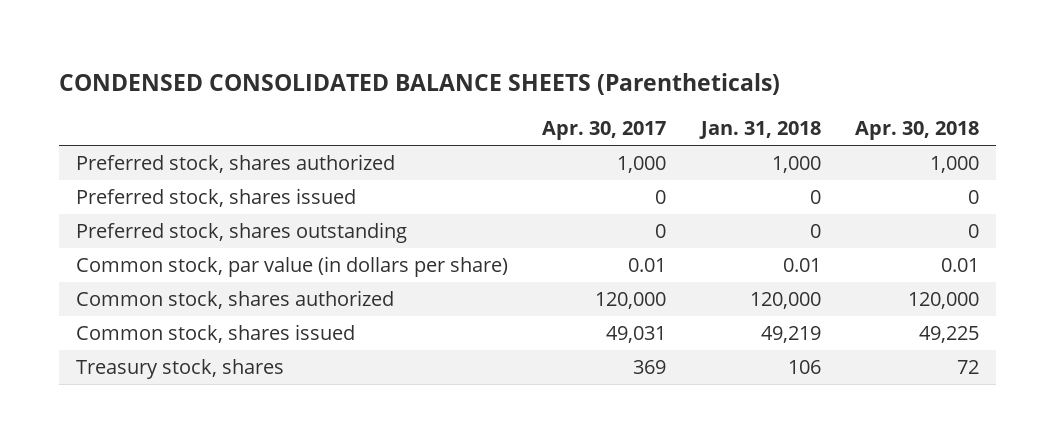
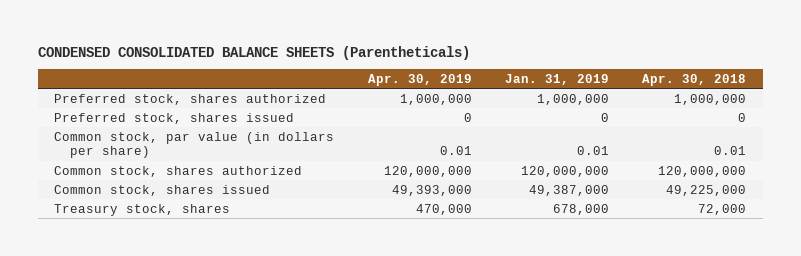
[542,121,667,141] Apr. 30, 2017 -> none
[698,121,821,140] Jan. 31, 2018 -> none
none -> [367,73,472,86] Apr. 30, 2019
none -> [505,73,610,85] Jan. 31, 2019
[929,156,979,174] 1,000 -> [674,93,747,105] 1,000,000
[76,222,408,244] Preferred stock, shares outstanding -> none
[907,292,979,310] 120,000 -> [658,165,747,177] 120,000,000
[918,326,979,344] 49,225 -> [666,184,747,196] 49,225,000
[956,360,979,375] 72 -> [698,203,747,215] 72,000

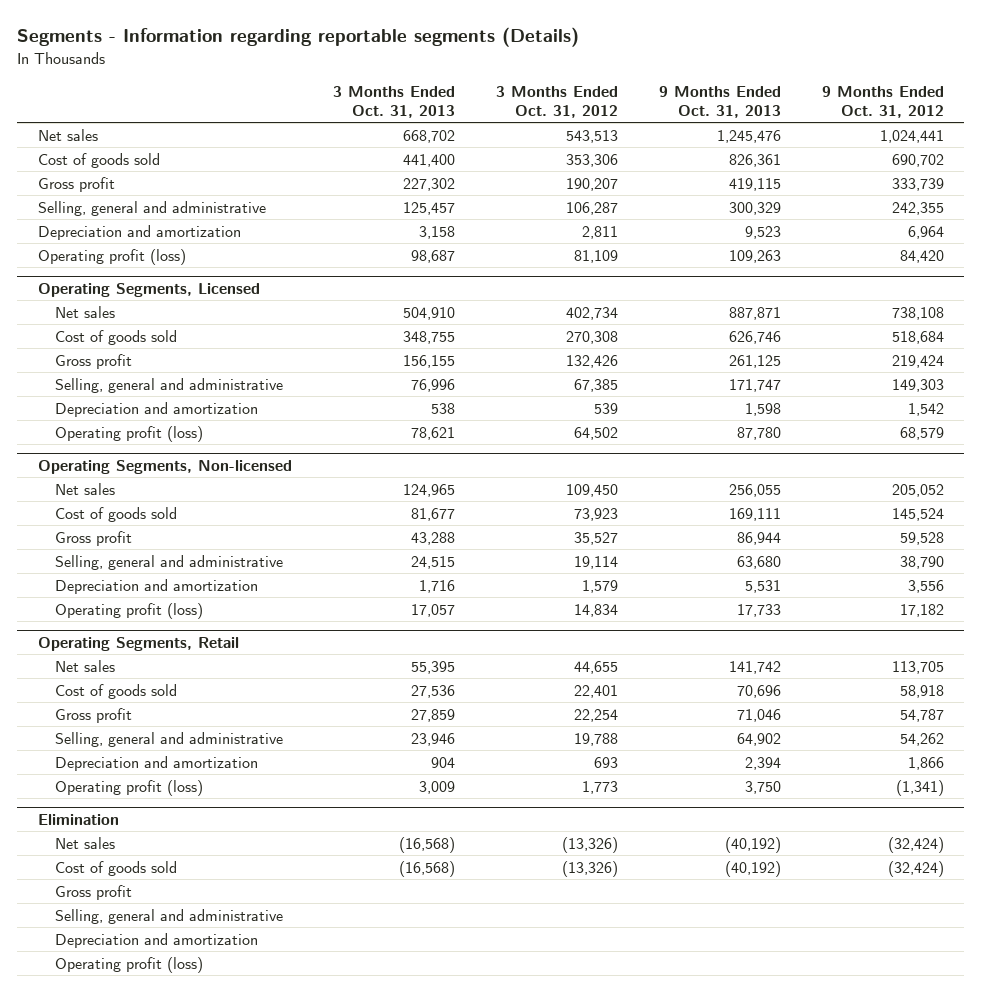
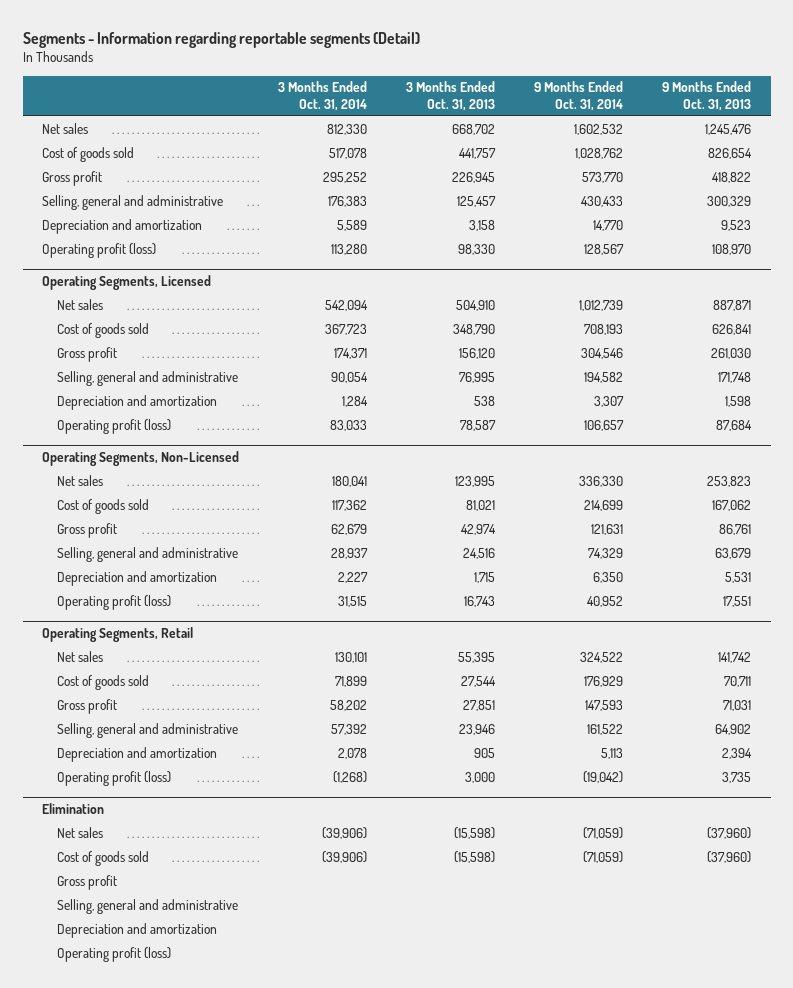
[17,27,580,48] Segments - Information regarding reportable segments (Details) -> [22,31,420,48] Segments - Information regarding reportable segments (Detail)
[495,86,618,118] 3 Months Ended Oct. 31, 2012 -> none
[821,86,944,118] 9 Months Ended Oct. 31, 2012 -> none
none -> [278,81,368,111] 3 Months Ended Oct. 31, 2014
none -> [534,81,624,111] 9 Months Ended Oct. 31, 2014
[402,153,455,167] 441,400 -> [459,147,497,159] 441,757
[728,153,781,167] 826,361 -> [708,147,753,159] 826,654
[402,177,455,191] 227,302 -> [452,171,496,183] 226,945
[728,177,781,191] 419,115 -> [712,171,752,183] 418,822
[410,249,455,263] 98,687 -> [458,243,496,255] 98,330
[728,249,781,263] 109,263 -> [712,243,752,255] 108,970
[402,330,455,344] 348,755 -> [453,323,496,335] 348,790
[728,330,781,344] 626,746 -> [712,323,752,335] 626,841
[402,354,455,368] 156,155 -> [459,347,496,359] 156,120
[728,354,781,368] 261,125 -> [711,347,752,359] 261,030
[410,378,455,392] 76,996 -> [459,371,496,383] 76,995
[728,378,781,392] 171,747 -> [718,371,752,383] 171,748
[410,426,455,440] 78,621 -> [460,419,497,431] 78,587
[736,426,781,440] 87,780 -> [716,419,753,431] 87,684
[37,459,292,474] Operating Segments, Non-licensed -> [42,450,240,466] Operating Segments, Non-Licensed
[402,483,455,497] 124,965 -> [455,475,496,487] 123,995
[728,483,781,497] 256,055 -> [707,475,752,487] 253,823
[410,507,455,521] 81,677 -> [466,499,496,511] 81,021
[728,507,781,521] 169,111 -> [712,499,752,511] 167,062
[410,531,455,545] 43,288 -> [461,523,497,535] 42,974
[736,531,781,545] 86,944 -> [719,523,752,535] 86,761
[410,555,455,569] 24,515 -> [463,547,496,559] 24,516
[736,555,781,569] 63,680 -> [715,547,752,559] 63,679
[418,579,455,593] 1,716 -> [474,571,496,583] 1,715
[410,603,455,617] 17,057 -> [464,595,496,607] 16,743
[736,603,781,617] 17,733 -> [723,595,752,607] 17,551
[410,684,455,698] 27,536 -> [461,675,497,687] 27,544
[736,684,781,698] 70,696 -> [724,675,752,687] 70,711
[410,708,455,722] 27,859 -> [463,699,496,711] 27,851
[736,708,781,722] 71,046 -> [723,699,752,711] 71,031
[430,756,455,768] 904 -> [474,747,496,758] 905
[418,780,455,794] 3,009 -> [465,771,496,783] 3,000
[744,780,781,794] 3,750 -> [722,771,752,783] 3,735
[398,836,455,853] (16,568) -> [454,826,496,839] (15,598)
[724,836,781,853] (40,192) -> [707,826,752,839] (37,960)
[398,860,455,877] (16,568) -> [454,850,496,863] (15,598)
[724,860,781,877] (40,192) -> [707,850,752,863] (37,960)

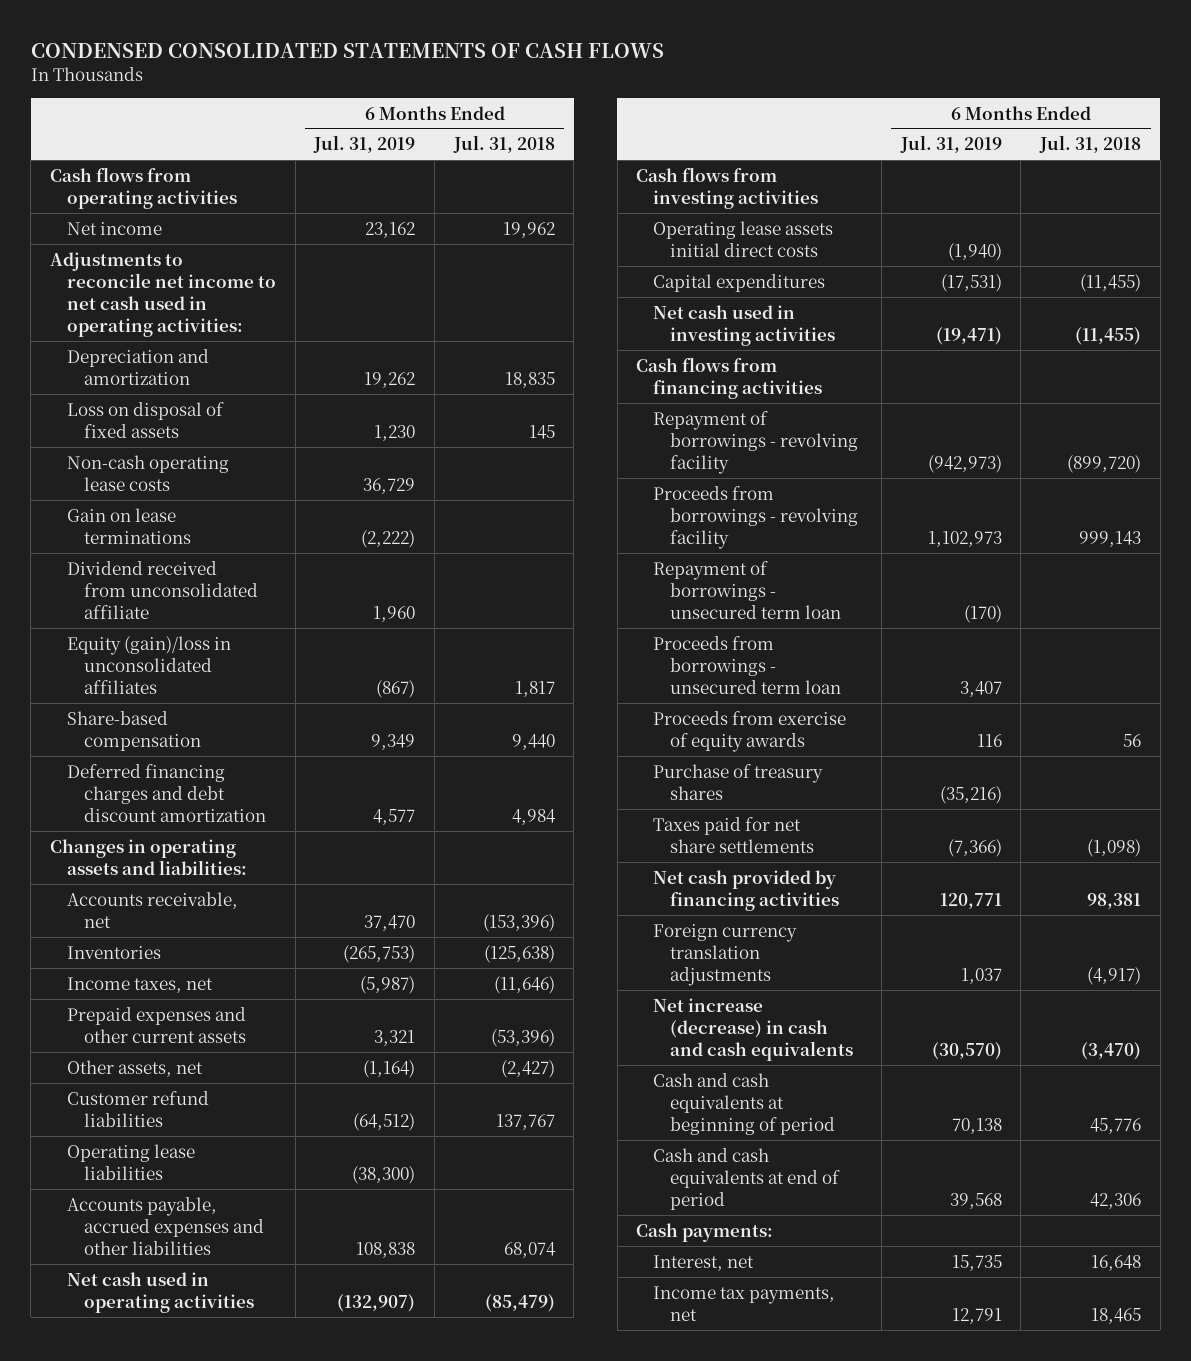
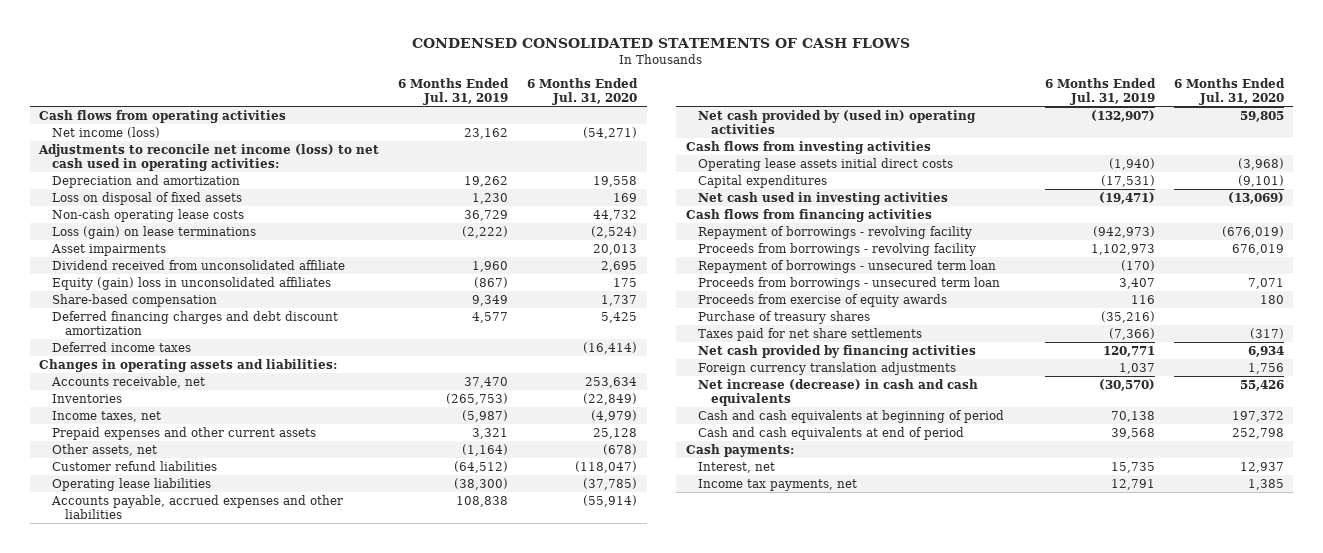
[452,135,555,154] Jul. 31, 2018 -> none
none -> [527,78,639,105] 6 Months Ended Jul. 31, 2020
[66,221,162,235] Net income -> [51,126,160,138] Net income (loss)
[50,251,276,338] Adjustments to reconcile net income to net cash used in operating activities: -> [38,143,380,171] Adjustments to reconcile net income (loss) to net cash used in operating activities:
[66,507,191,544] Gain on lease terminations -> [51,225,256,239] Loss (gain) on lease terminations
none -> [50,243,166,256] Asset impairments
[66,635,231,694] Equity (gain)/loss in unconsolidated affiliates -> [51,276,331,290] Equity (gain) loss in unconsolidated affiliates
none -> [51,341,191,352] Deferred income taxes
[66,1271,254,1313] Net cash used in operating activities -> [698,109,977,134] Net cash provided by (used in) operating activities

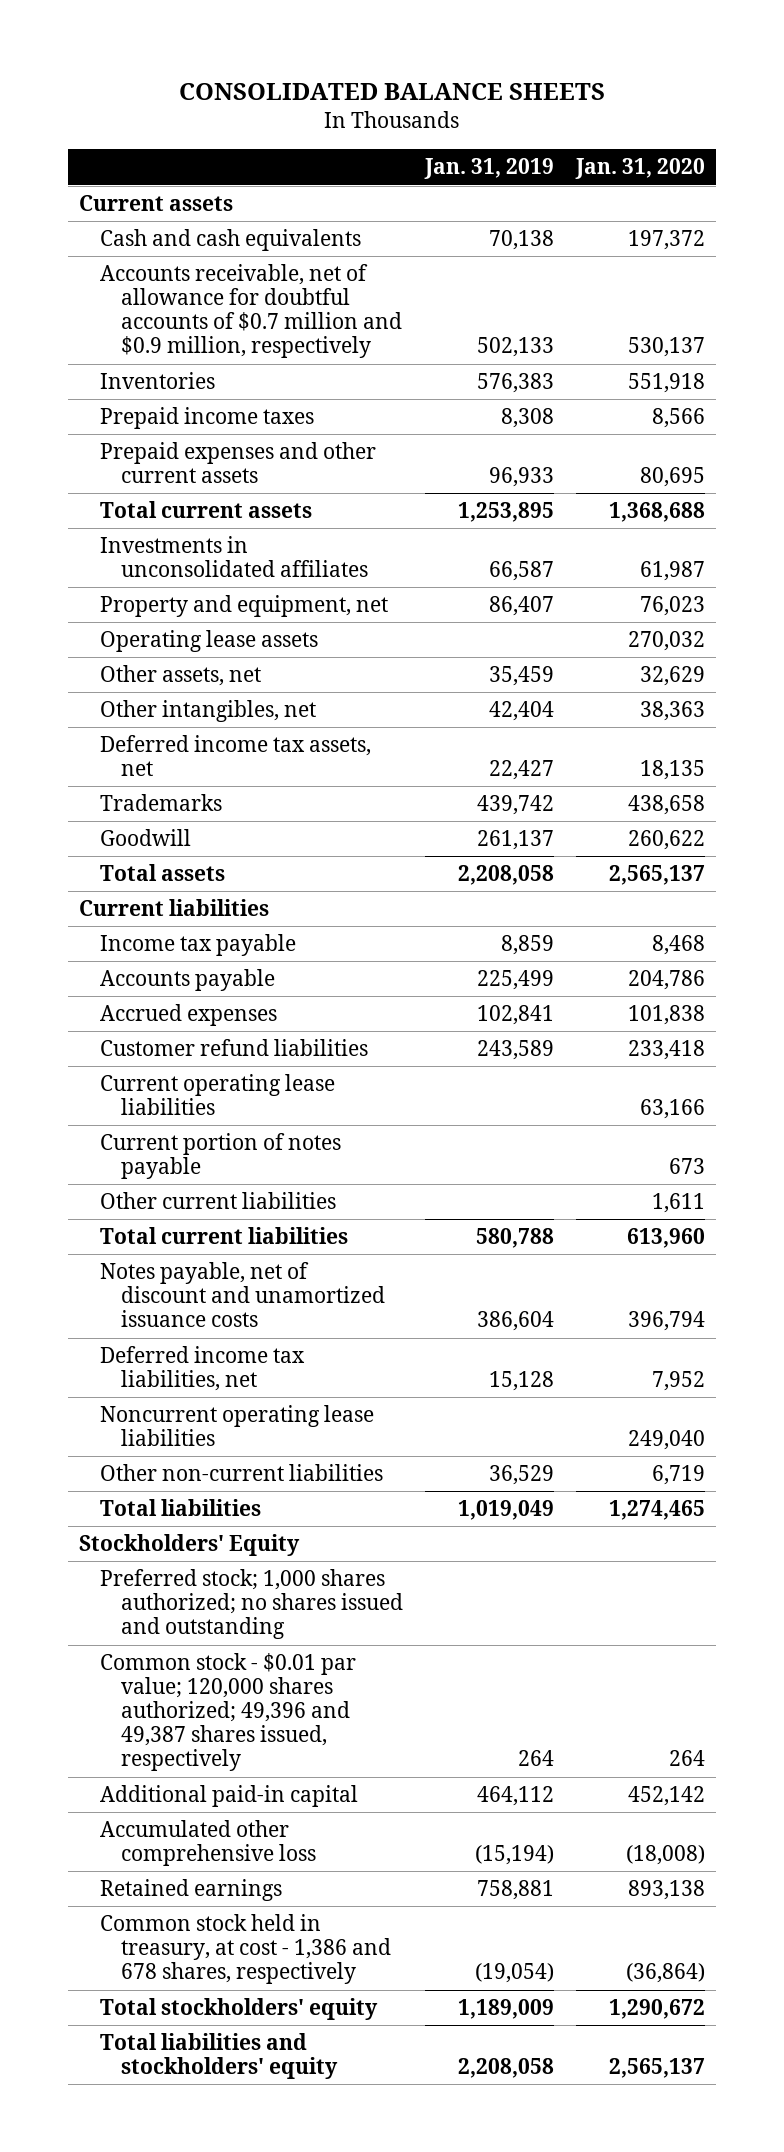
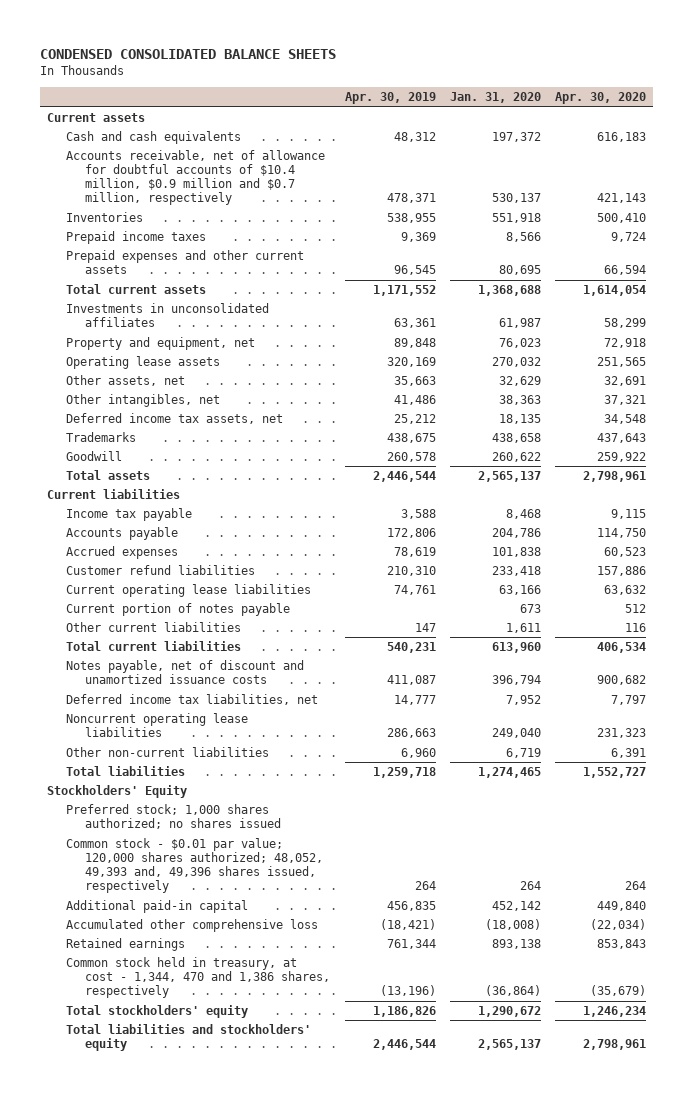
[179,83,606,101] CONSOLIDATED BALANCE SHEETS -> [39,48,336,59] CONDENSED CONSOLIDATED BALANCE SHEETS
[424,158,555,180] Jan. 31, 2019 -> none
none -> [344,92,436,105] Apr. 30, 2019
none -> [555,92,647,105] Apr. 30, 2020
[100,264,403,359] Accounts receivable, net of allowance for doubtful accounts of $0.7 million and $0.9 million, respectively -> [66,150,326,206] Accounts receivable, net of allowance for doubtful accounts of $10.4 million, $0.9 million and $0.7 million, respectively
[100,1569,404,1640] Preferred stock; 1,000 shares authorized; no shares issued and outstanding -> [66,804,282,830] Preferred stock; 1,000 shares authorized; no shares issued
[100,1653,357,1772] Common stock - $0.01 par value; 120,000 shares authorized; 49,396 and 49,387 shares issued, respectively -> [66,838,324,894] Common stock - $0.01 par value; 120,000 shares authorized; 48,052, 49,393 and, 49,396 shares issued, respectively
[100,1914,392,1985] Common stock held in treasury, at cost - 1,386 and 678 shares, respectively -> [66,957,331,999] Common stock held in treasury, at cost - 1,344, 470 and 1,386 shares, respectively

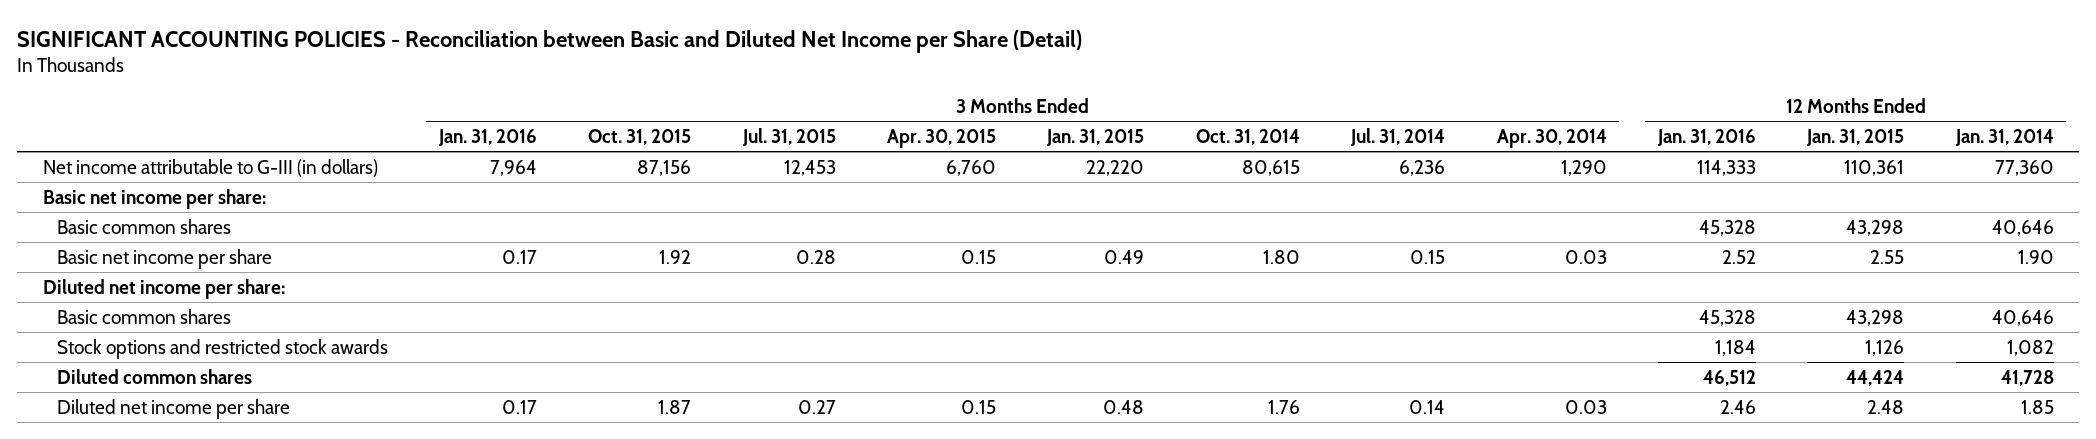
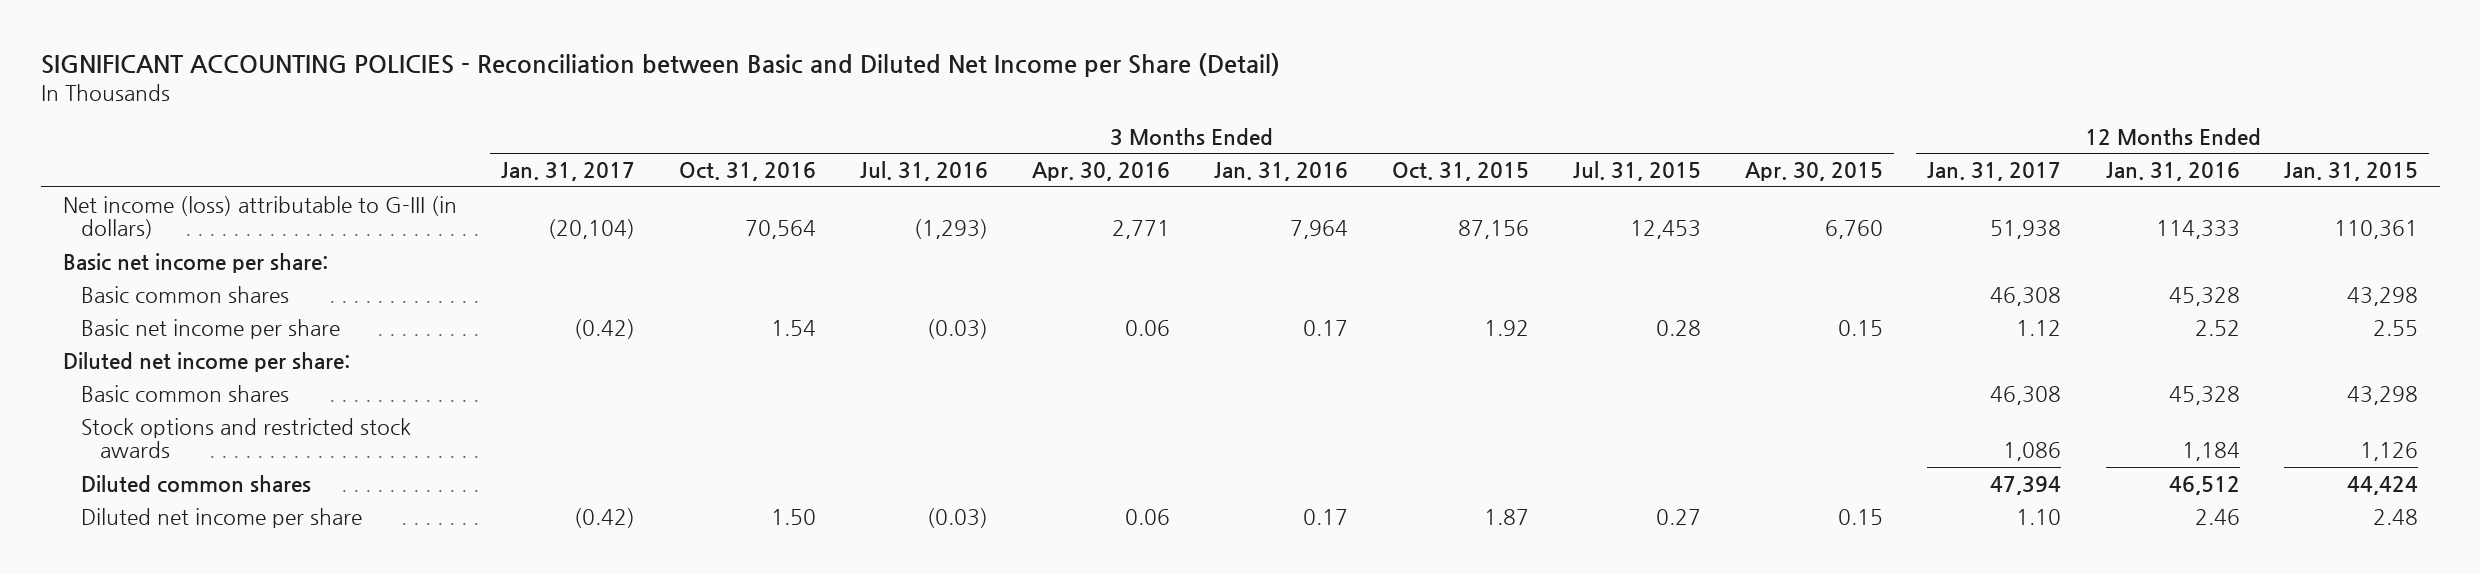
[1046,129,1145,147] Jan. 31, 2015 -> none
[1195,129,1300,146] Oct. 31, 2014 -> none
[1350,128,1446,147] Jul. 31, 2014 -> none
[1496,129,1607,149] Apr. 30, 2014 -> none
[1954,129,2054,147] Jan. 31, 2014 -> none
none -> [500,162,635,182] Jan. 31, 2017
none -> [678,162,816,182] Oct. 31, 2016
none -> [859,161,988,182] Jul. 31, 2016
none -> [1032,162,1171,182] Apr. 30, 2016
none -> [1927,162,2062,182] Jan. 31, 2017
[42,158,378,177] Net income attributable to G-III (in dollars) -> [62,195,457,240] Net income (loss) attributable to G-III (in dollars)

